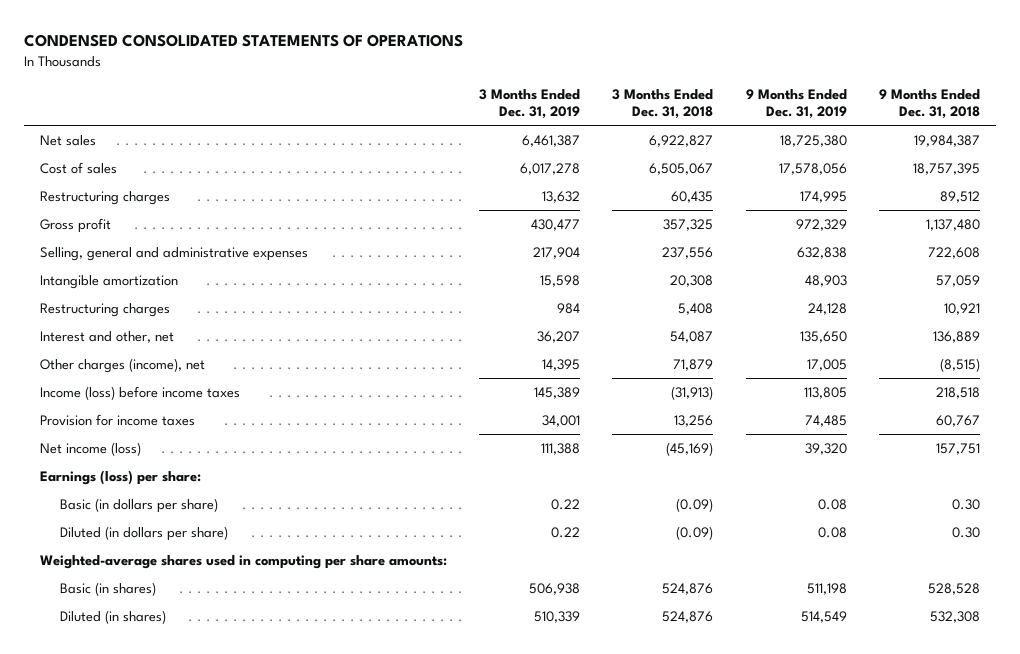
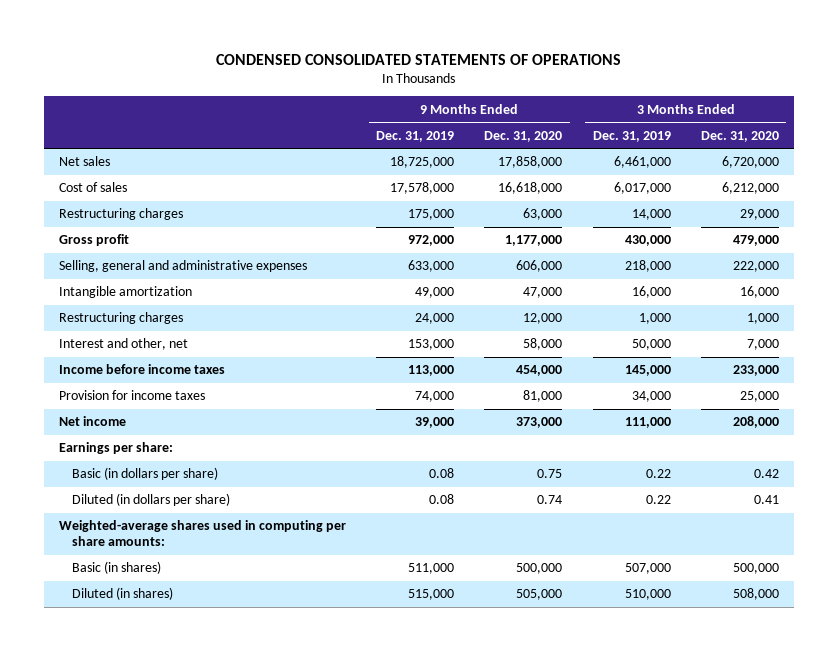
[612,89,714,120] 3 Months Ended Dec. 31, 2018 -> none
[878,89,980,120] 9 Months Ended Dec. 31, 2018 -> none
none -> [484,130,563,142] Dec. 31, 2020
none -> [700,130,779,142] Dec. 31, 2020
[40,357,206,373] Other charges (income), net -> none
[522,134,581,147] 6,461,387 -> [613,156,671,169] 6,461,000
[779,134,847,147] 18,725,380 -> [390,156,455,169] 18,725,000
[520,162,581,175] 6,017,278 -> [613,182,671,195] 6,017,000
[778,162,847,175] 17,578,056 -> [390,182,455,195] 17,578,000
[542,190,581,203] 13,632 -> [631,209,671,221] 14,000
[799,190,847,203] 174,995 -> [408,209,455,221] 175,000
[531,218,581,231] 430,477 -> [624,235,671,247] 430,000
[795,218,847,231] 972,329 -> [408,235,455,247] 972,000
[533,246,581,259] 217,904 -> [624,260,671,273] 218,000
[796,246,847,259] 632,838 -> [408,260,455,273] 633,000
[540,274,581,287] 15,598 -> [631,286,671,299] 16,000
[804,274,847,287] 48,903 -> [415,287,455,299] 49,000
[557,302,581,314] 984 -> [638,313,671,325] 1,000
[807,302,847,315] 24,128 -> [415,313,455,325] 24,000
[537,330,581,343] 36,207 -> [631,339,671,351] 50,000
[799,330,847,343] 135,650 -> [408,339,455,351] 153,000
[40,385,241,400] Income (loss) before income taxes -> [58,364,225,375] Income before income taxes
[534,386,581,399] 145,389 -> [624,365,671,377] 145,000
[803,386,847,399] 113,805 -> [408,365,455,377] 113,000
[542,414,581,427] 34,001 -> [631,391,671,403] 34,000
[804,414,847,427] 74,485 -> [415,391,455,403] 74,000
[40,441,142,456] Net income (loss) -> [58,416,126,427] Net income
[541,442,581,455] 111,388 -> [624,417,671,429] 111,000
[804,442,847,455] 39,320 -> [415,417,455,429] 39,000
[40,469,202,485] Earnings (loss) per share: -> [58,442,173,455] Earnings per share:
[529,582,581,595] 506,938 -> [624,563,671,575] 507,000
[806,582,847,595] 511,198 -> [408,563,455,575] 511,000
[534,610,581,623] 510,339 -> [624,589,671,601] 510,000
[800,610,847,623] 514,549 -> [408,589,455,601] 515,000

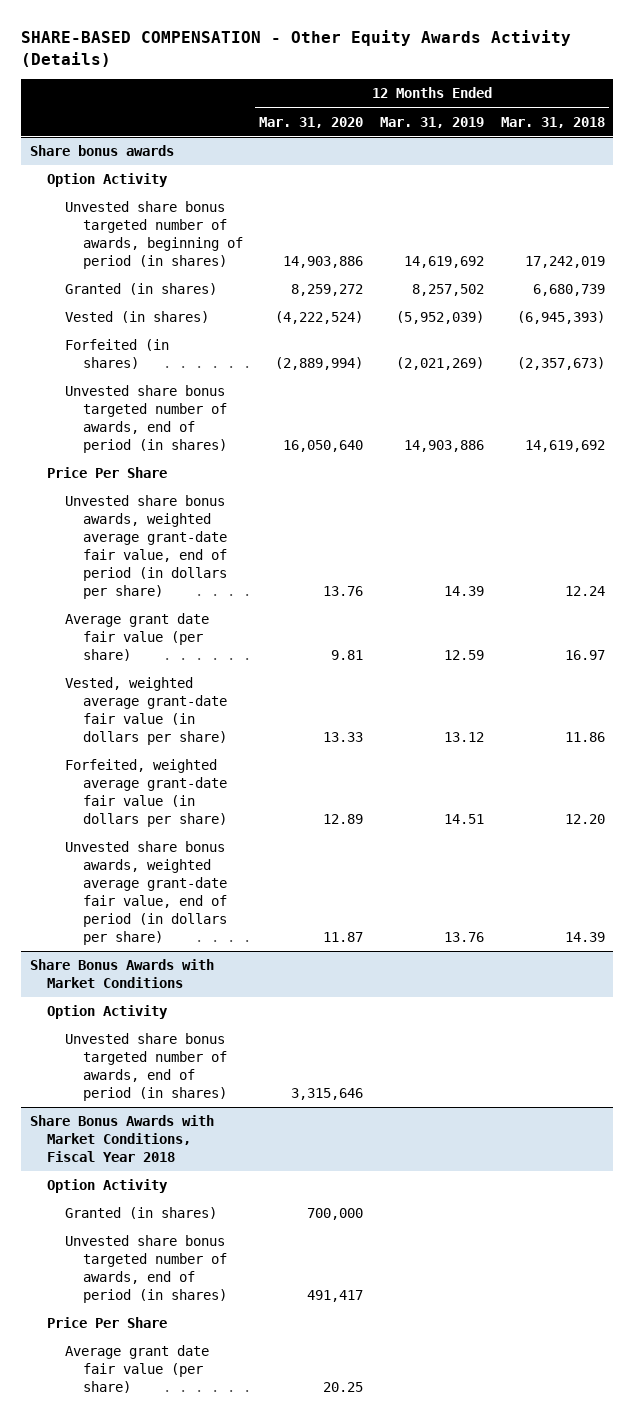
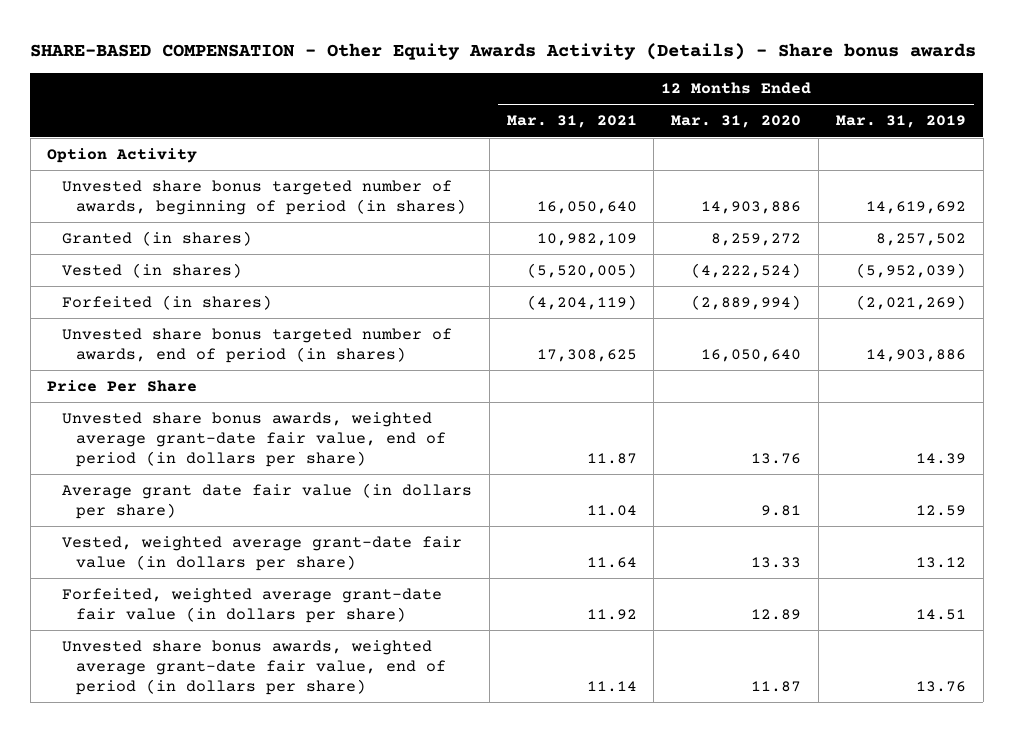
[21,30,572,68] SHARE-BASED COMPENSATION - Other Equity Awards Activity (Details) -> [30,42,977,60] SHARE-BASED COMPENSATION - Other Equity Awards Activity (Details) - Share bonus awards
[500,116,605,128] Mar. 31, 2018 -> none
none -> [506,115,637,129] Mar. 31, 2021
[29,145,174,157] Share bonus awards -> none
[65,613,210,662] Average grant date fair value (per share) -> [61,482,472,520] Average grant date fair value (in dollars per share)
[29,959,214,989] Share Bonus Awards with Market Conditions -> none
[47,1005,169,1020] Option Activity -> none
[65,1033,227,1102] Unvested share bonus targeted number of awards, end of period (in shares) -> none
[29,1115,214,1163] Share Bonus Awards with Market Conditions, Fiscal Year 2018 -> none
[47,1179,169,1194] Option Activity -> none
[65,1207,218,1220] Granted (in shares) -> none
[65,1235,227,1304] Unvested share bonus targeted number of awards, end of period (in shares) -> none
[47,1317,168,1329] Price Per Share -> none
[65,1345,210,1394] Average grant date fair value (per share) -> none

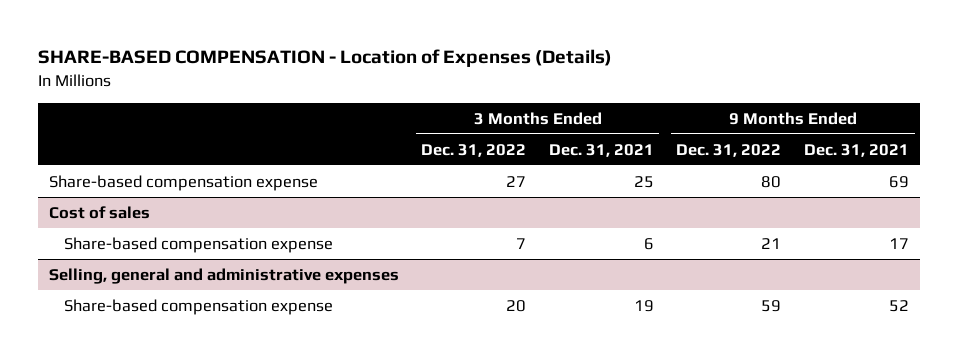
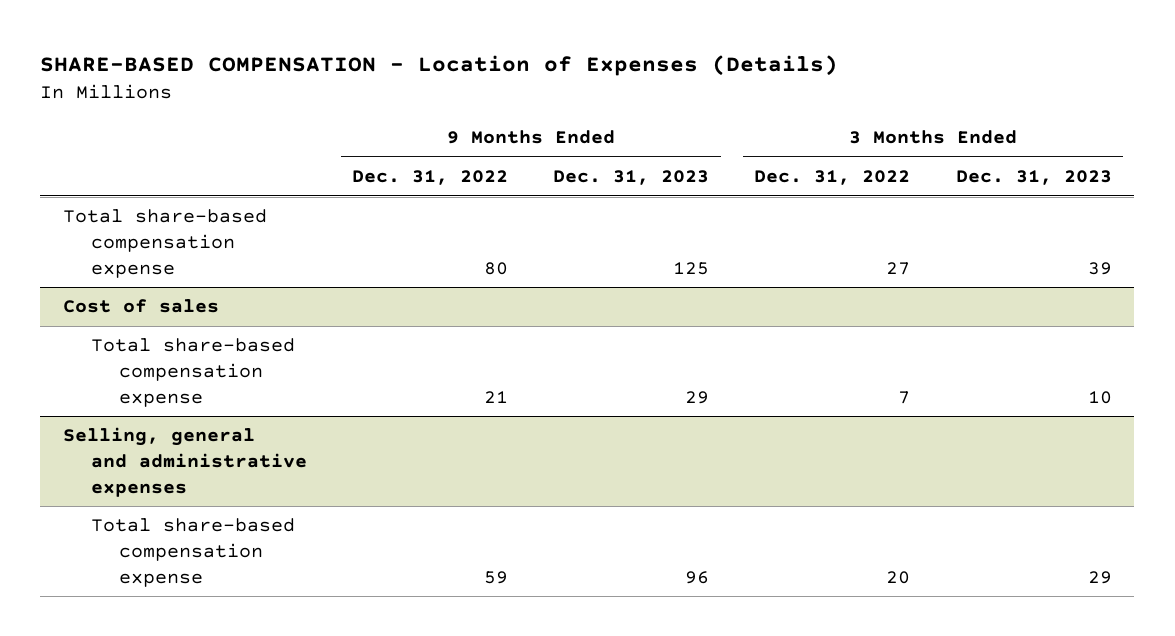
[548,143,654,157] Dec. 31, 2021 -> none
[803,143,909,157] Dec. 31, 2021 -> none
none -> [553,170,710,186] Dec. 31, 2023
none -> [955,170,1112,186] Dec. 31, 2023
[48,174,318,191] Share-based compensation expense -> [63,209,268,278] Total share-based compensation expense
[64,236,334,253] Share-based compensation expense -> [90,338,295,407] Total share-based compensation expense
[64,298,334,315] Share-based compensation expense -> [90,518,295,587] Total share-based compensation expense

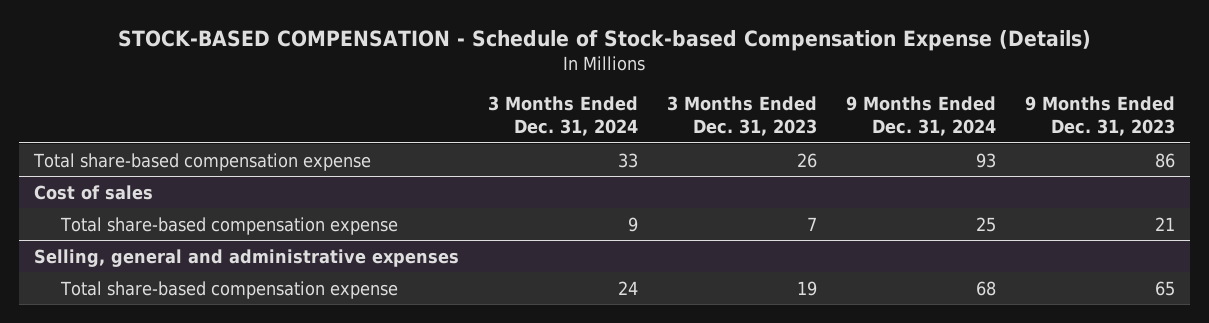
[40,55,839,77] SHARE-BASED COMPENSATION - Location of Expenses (Details) -> [118,30,1092,52] STOCK-BASED COMPENSATION - Schedule of Stock-based Compensation Expense (Details)
[352,170,509,186] Dec. 31, 2022 -> none
[754,170,911,186] Dec. 31, 2022 -> none
none -> [487,96,638,137] 3 Months Ended Dec. 31, 2024
none -> [845,96,996,137] 9 Months Ended Dec. 31, 2024
[673,261,710,275] 125 -> [1155,152,1176,168] 86
[1087,261,1112,275] 39 -> [796,152,817,168] 26
[685,390,710,404] 29 -> [1155,216,1176,231] 21
[1087,390,1112,404] 10 -> [806,216,817,231] 7
[685,570,710,584] 96 -> [1155,280,1176,296] 65
[1087,570,1112,584] 29 -> [796,280,817,296] 19

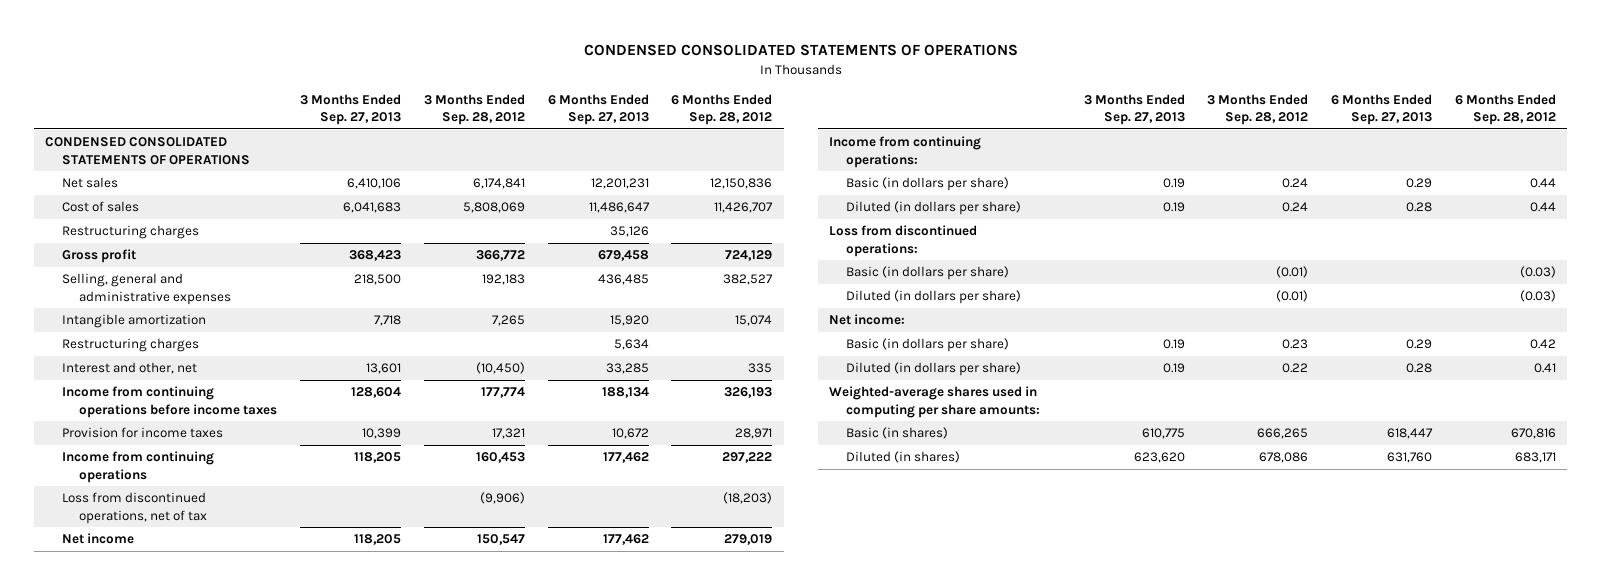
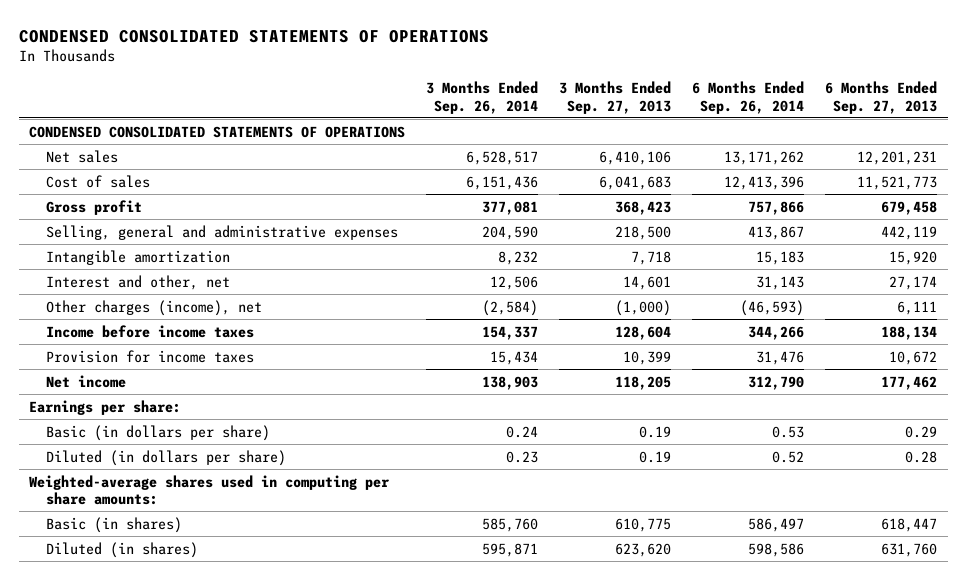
[423,93,525,125] 3 Months Ended Sep. 28, 2012 -> none
[671,93,773,125] 6 Months Ended Sep. 28, 2012 -> none
none -> [426,81,539,114] 3 Months Ended Sep. 26, 2014
none -> [692,81,805,114] 6 Months Ended Sep. 26, 2014
[62,225,200,240] Restructuring charges -> none
[588,202,650,214] 11,486,647 -> [857,175,938,190] 11,521,773
[597,274,649,286] 436,485 -> [881,225,938,240] 442,119
[62,338,200,353] Restructuring charges -> none
[366,363,402,375] 13,601 -> [623,275,672,290] 14,601
[605,363,649,375] 33,285 -> [889,275,938,290] 27,174
none -> [46,299,263,316] Other charges (income), net
[62,386,278,418] Income from continuing operations before income taxes -> [46,324,255,338] Income before income taxes
[62,451,215,483] Income from continuing operations -> none
[62,492,208,524] Loss from discontinued operations, net of tax -> none
[828,136,981,168] Income from continuing operations: -> none
[845,177,1009,192] Basic (in dollars per share) -> none
[845,201,1021,216] Diluted (in dollars per share) -> none
[828,225,977,257] Loss from discontinued operations: -> none
[845,266,1009,281] Basic (in dollars per share) -> none
[845,290,1021,305] Diluted (in dollars per share) -> none
[828,314,905,326] Net income: -> none
none -> [29,399,182,415] Earnings per share:

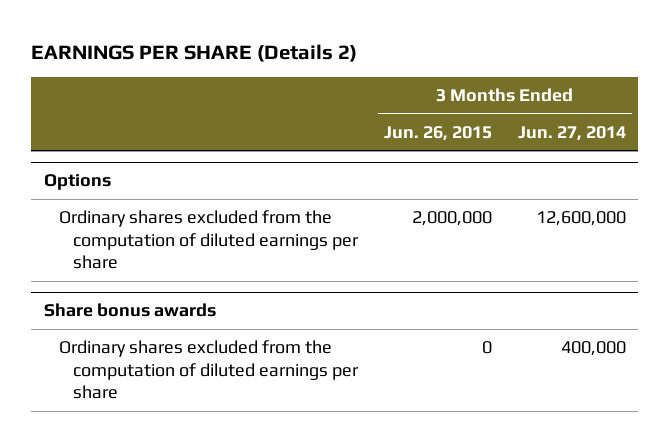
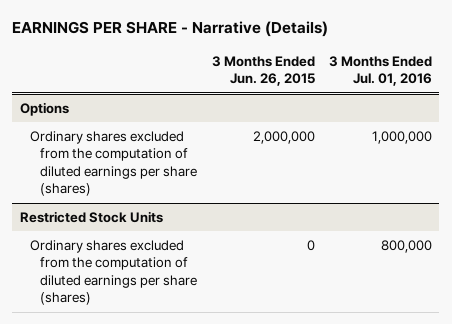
[31,43,358,62] EARNINGS PER SHARE (Details 2) -> [12,21,329,38] EARNINGS PER SHARE - Narrative (Details)
[517,125,626,141] Jun. 27, 2014 -> none
none -> [329,55,433,87] 3 Months Ended Jul. 01, 2016
[58,210,360,270] Ordinary shares excluded from the computation of diluted earnings per share -> [29,130,198,197] Ordinary shares excluded from the computation of diluted earnings per share (shares)
[43,303,216,318] Share bonus awards -> [19,210,163,223] Restricted Stock Units
[58,340,360,400] Ordinary shares excluded from the computation of diluted earnings per share -> [29,239,198,306] Ordinary shares excluded from the computation of diluted earnings per share (shares)

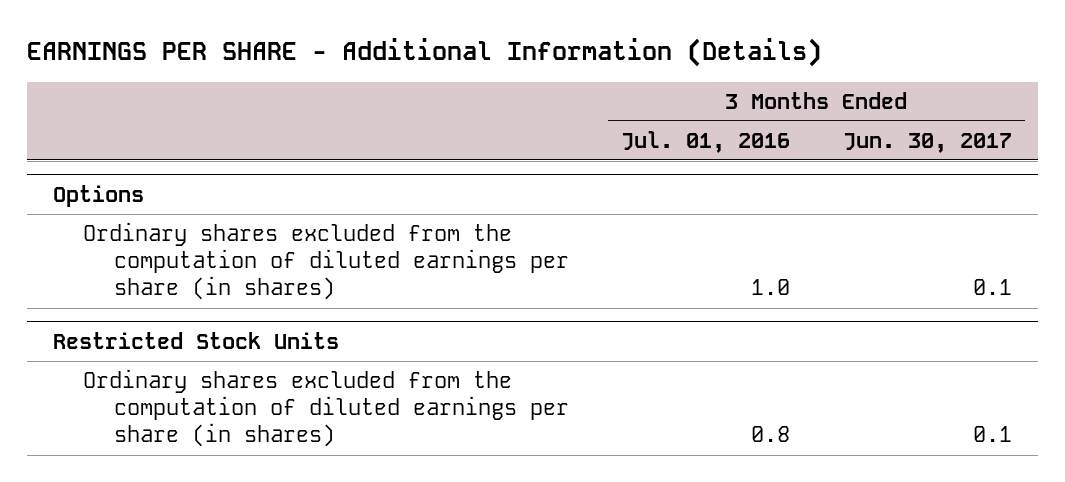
[12,21,329,38] EARNINGS PER SHARE - Narrative (Details) -> [26,38,822,68] EARNINGS PER SHARE - Additional Information (Details)
[211,55,315,87] 3 Months Ended Jun. 26, 2015 -> none
none -> [842,132,1012,153] Jun. 30, 2017
[29,130,198,197] Ordinary shares excluded from the computation of diluted earnings per share (shares) -> [83,222,569,301] Ordinary shares excluded from the computation of diluted earnings per share (in shares)
[372,130,433,144] 1,000,000 -> [751,279,791,296] 1.0
[29,239,198,306] Ordinary shares excluded from the computation of diluted earnings per share (shares) -> [83,369,569,448] Ordinary shares excluded from the computation of diluted earnings per share (in shares)
[381,239,433,253] 800,000 -> [751,426,791,443] 0.8

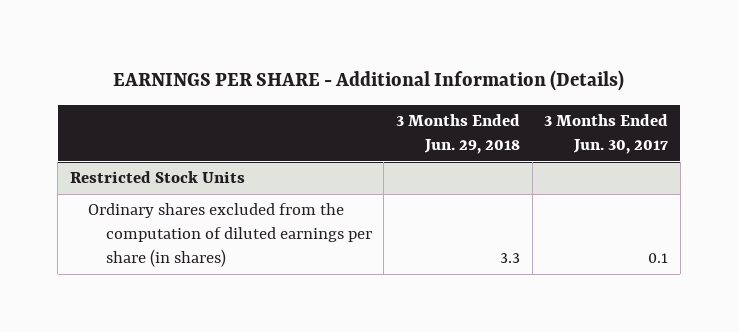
[621,130,791,153] Jul. 01, 2016 -> none
none -> [395,114,520,155] 3 Months Ended Jun. 29, 2018
[53,184,145,207] Options -> none
[83,222,569,301] Ordinary shares excluded from the computation of diluted earnings per share (in shares) -> none

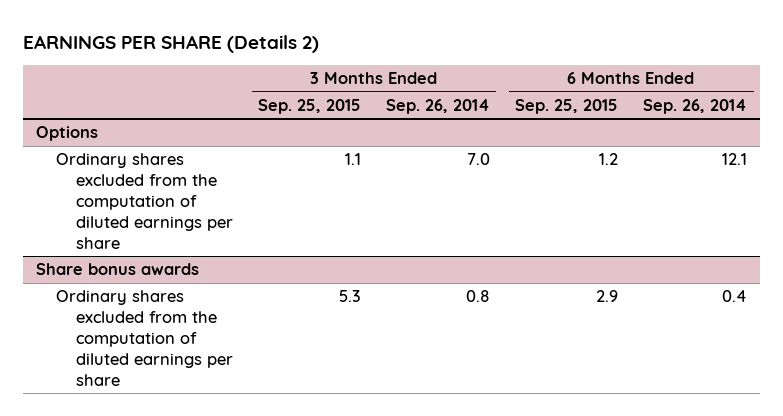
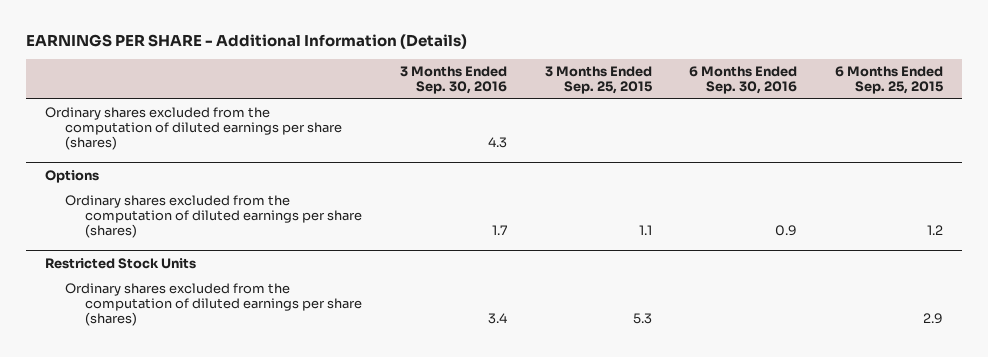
[23,34,320,53] EARNINGS PER SHARE (Details 2) -> [25,33,467,49] EARNINGS PER SHARE - Additional Information (Details)
[386,98,491,114] Sep. 26, 2014 -> none
[643,98,748,114] Sep. 26, 2014 -> none
none -> [399,65,507,94] 3 Months Ended Sep. 30, 2016
none -> [689,65,798,94] 6 Months Ended Sep. 30, 2016
none -> [44,107,342,151] Ordinary shares excluded from the computation of diluted earnings per share (shares)
[55,153,233,249] Ordinary shares excluded from the computation of diluted earnings per share -> [64,195,363,239] Ordinary shares excluded from the computation of diluted earnings per share (shares)
[36,263,200,276] Share bonus awards -> [44,257,196,269] Restricted Stock Units
[55,290,233,386] Ordinary shares excluded from the computation of diluted earnings per share -> [64,283,363,327] Ordinary shares excluded from the computation of diluted earnings per share (shares)

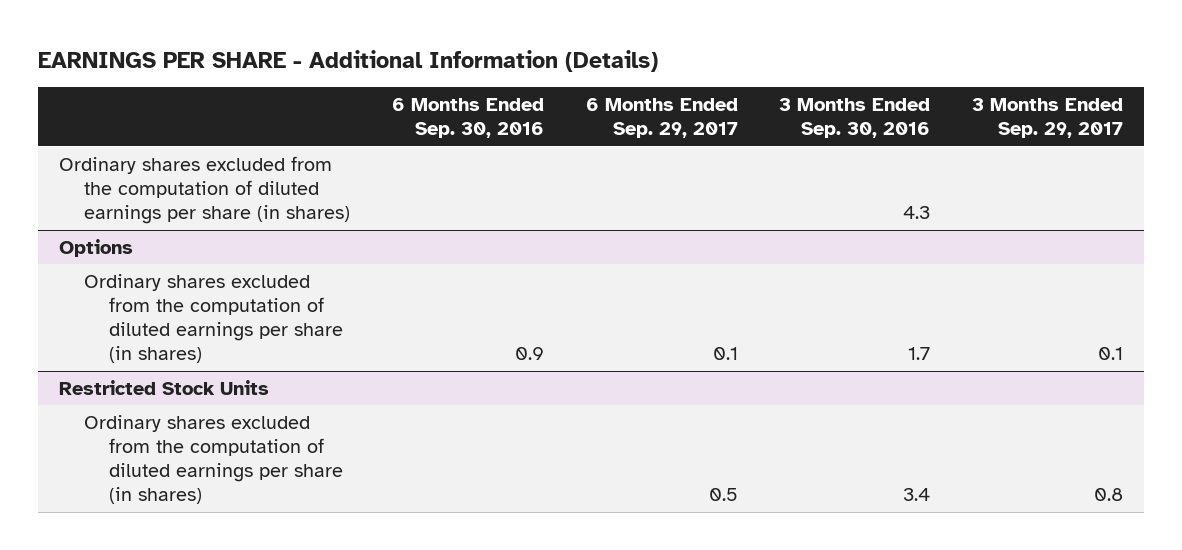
[544,65,652,94] 3 Months Ended Sep. 25, 2015 -> none
[835,65,944,94] 6 Months Ended Sep. 25, 2015 -> none
none -> [585,98,738,139] 6 Months Ended Sep. 29, 2017
none -> [972,98,1124,139] 3 Months Ended Sep. 29, 2017
[44,107,342,151] Ordinary shares excluded from the computation of diluted earnings per share (shares) -> [58,155,350,225] Ordinary shares excluded from the computation of diluted earnings per share (in shares)
[64,195,363,239] Ordinary shares excluded from the computation of diluted earnings per share (shares) -> [83,273,344,364] Ordinary shares excluded from the computation of diluted earnings per share (in shares)
[64,283,363,327] Ordinary shares excluded from the computation of diluted earnings per share (shares) -> [83,414,344,505] Ordinary shares excluded from the computation of diluted earnings per share (in shares)

